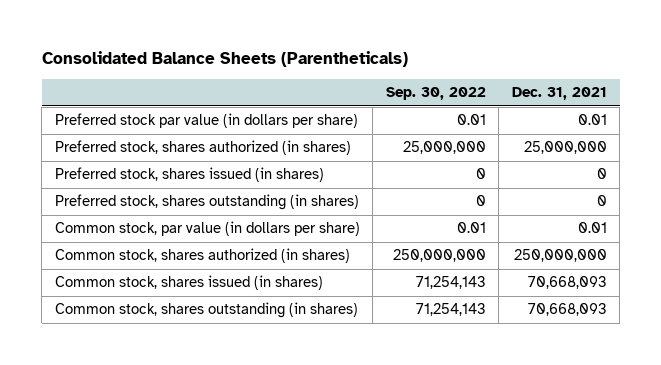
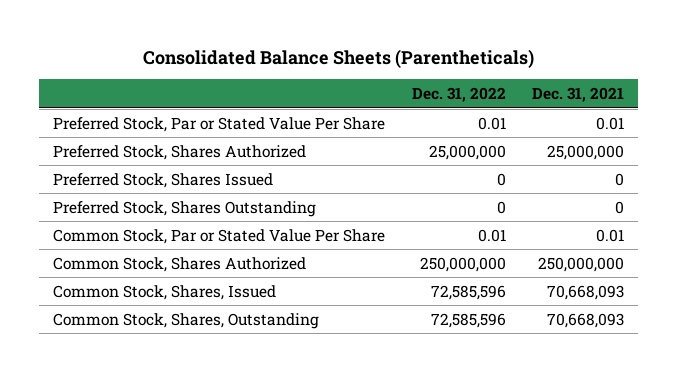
[385,87,486,101] Sep. 30, 2022 -> none
none -> [411,87,506,103] Dec. 31, 2022
[54,113,358,129] Preferred stock par value (in dollars per share) -> [52,116,385,132] Preferred Stock, Par or Stated Value Per Share
[54,140,351,156] Preferred stock, shares authorized (in shares) -> [52,144,306,160] Preferred Stock, Shares Authorized
[54,167,324,183] Preferred stock, shares issued (in shares) -> [52,172,273,188] Preferred Stock, Shares Issued
[54,194,359,211] Preferred stock, shares outstanding (in shares) -> [52,200,316,217] Preferred Stock, Shares Outstanding
[54,221,360,237] Common stock, par value (in dollars per share) -> [52,228,385,244] Common Stock, Par or Stated Value Per Share
[54,248,350,264] Common stock, shares authorized (in shares) -> [52,256,306,272] Common Stock, Shares Authorized
[54,275,323,291] Common stock, shares issued (in shares) -> [52,284,276,300] Common Stock, Shares, Issued
[54,302,358,319] Common stock, shares outstanding (in shares) -> [52,312,319,329] Common Stock, Shares, Outstanding

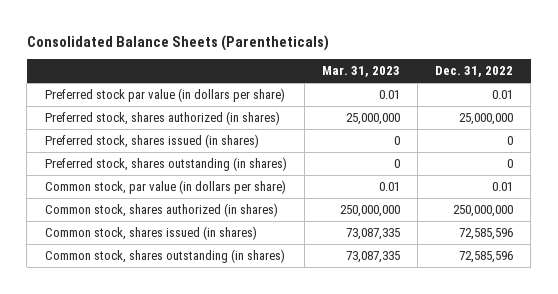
[532,87,625,103] Dec. 31, 2021 -> none
none -> [321,66,400,78] Mar. 31, 2023
[52,116,385,132] Preferred Stock, Par or Stated Value Per Share -> [44,87,285,102] Preferred stock par value (in dollars per share)
[52,144,306,160] Preferred Stock, Shares Authorized -> [44,110,280,125] Preferred stock, shares authorized (in shares)
[52,172,273,188] Preferred Stock, Shares Issued -> [44,133,259,148] Preferred stock, shares issued (in shares)
[52,200,316,217] Preferred Stock, Shares Outstanding -> [44,156,287,171] Preferred stock, shares outstanding (in shares)
[52,228,385,244] Common Stock, Par or Stated Value Per Share -> [44,179,286,194] Common stock, par value (in dollars per share)
[52,256,306,272] Common Stock, Shares Authorized -> [44,202,278,217] Common stock, shares authorized (in shares)
[52,284,276,300] Common Stock, Shares, Issued -> [44,225,257,240] Common stock, shares issued (in shares)
[52,312,319,329] Common Stock, Shares, Outstanding -> [44,248,285,263] Common stock, shares outstanding (in shares)

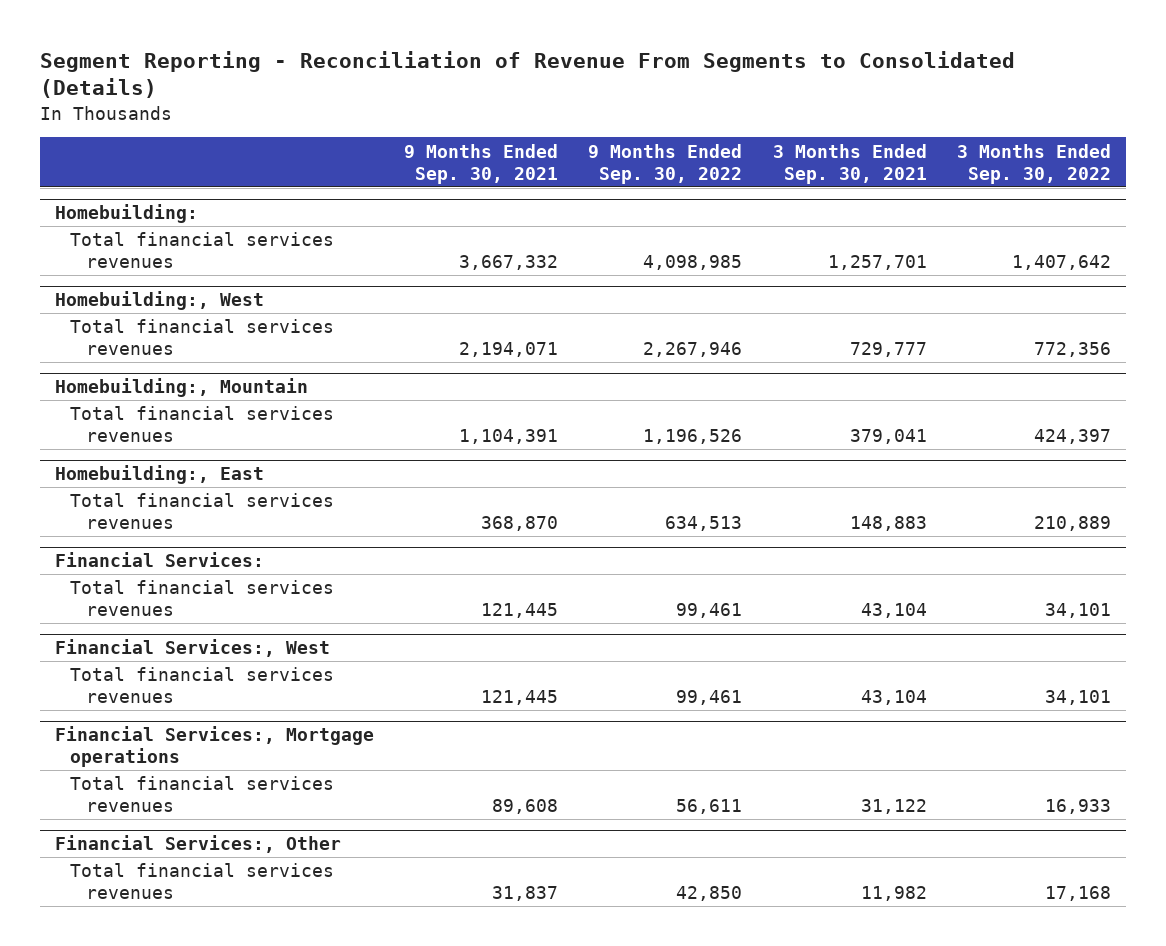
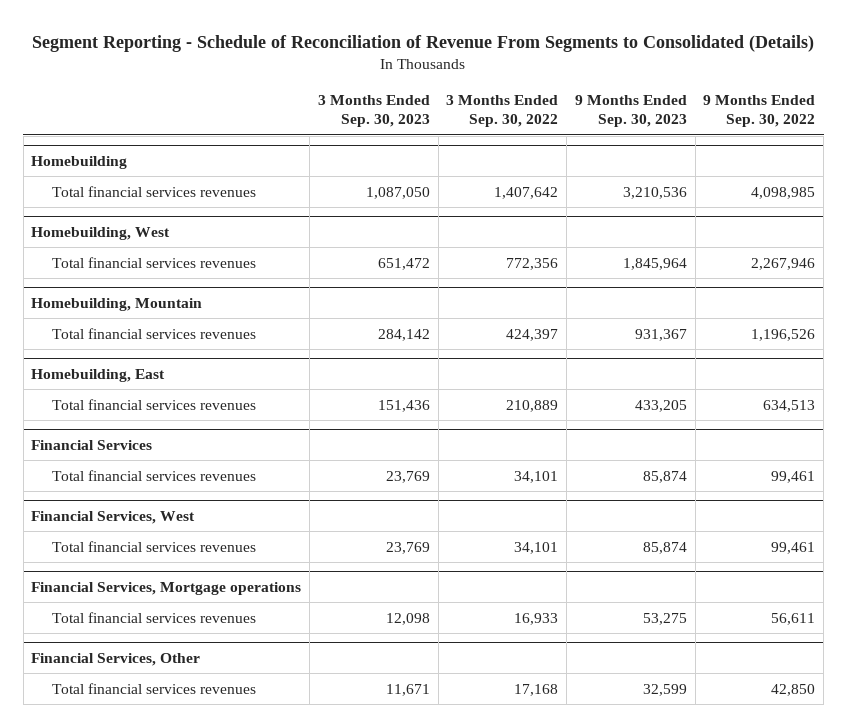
[39,50,1015,99] Segment Reporting - Reconciliation of Revenue From Segments to Consolidated (Details) -> [32,34,815,52] Segment Reporting - Schedule of Reconciliation of Revenue From Segments to Consolidated (Details)
[404,143,559,184] 9 Months Ended Sep. 30, 2021 -> none
[772,143,927,184] 3 Months Ended Sep. 30, 2021 -> none
none -> [317,95,430,128] 3 Months Ended Sep. 30, 2023
none -> [574,95,687,128] 9 Months Ended Sep. 30, 2023
[54,204,198,224] Homebuilding: -> [31,156,128,170] Homebuilding
[54,291,264,311] Homebuilding:, West -> [31,227,171,241] Homebuilding, West
[54,378,308,398] Homebuilding:, Mountain -> [31,298,203,312] Homebuilding, Mountain
[54,465,264,485] Homebuilding:, East -> [31,369,166,383] Homebuilding, East
[54,552,264,568] Financial Services: -> [31,440,153,451] Financial Services
[54,639,330,658] Financial Services:, West -> [31,511,196,525] Financial Services, West
[54,726,374,768] Financial Services:, Mortgage operations -> [31,582,302,596] Financial Services, Mortgage operations
[54,835,341,854] Financial Services:, Other -> [31,653,201,667] Financial Services, Other

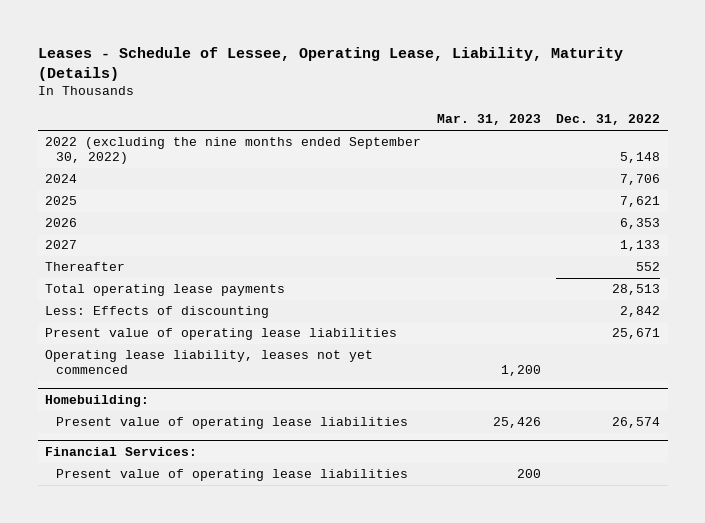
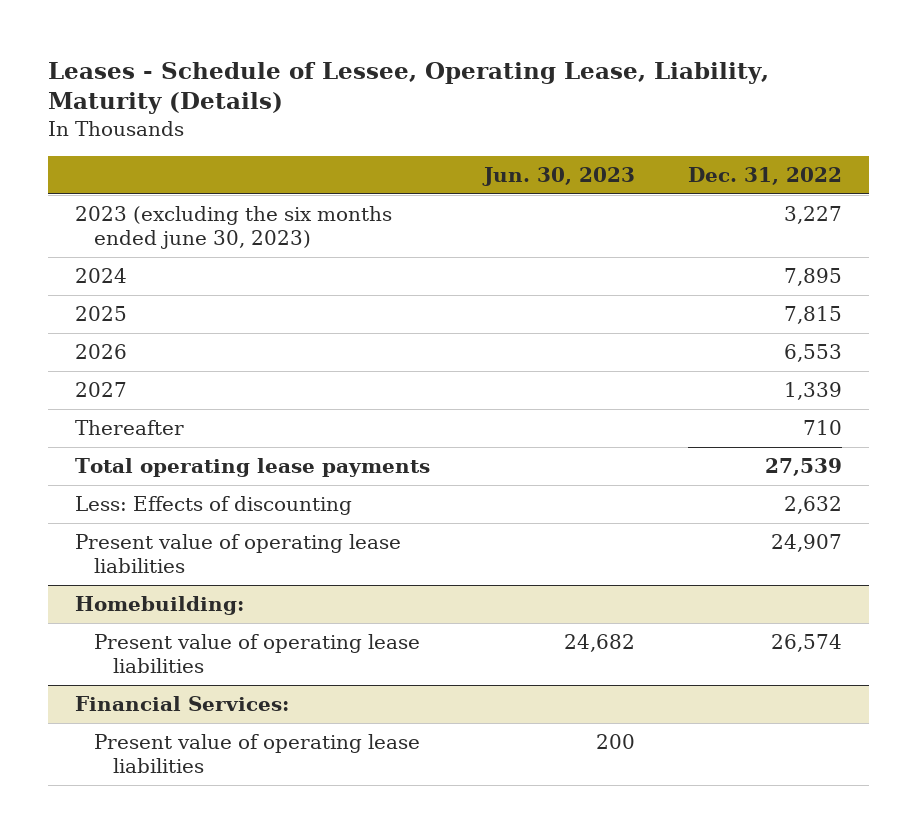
[436,114,541,126] Mar. 31, 2023 -> none
none -> [481,167,635,187] Jun. 30, 2023
[45,350,374,375] Operating lease liability, leases not yet commenced -> none
[45,137,422,165] 2022 (excluding the nine months ended September 30, 2022) -> [75,206,393,250] 2023 (excluding the six months ended june 30, 2023)
[620,152,661,164] 5,148 -> [784,206,843,225] 3,227
[620,174,661,186] 7,706 -> [784,268,843,287] 7,895
[620,196,661,208] 7,621 -> [784,306,843,325] 7,815
[620,218,661,230] 6,353 -> [784,344,843,363] 6,553
[620,240,661,252] 1,133 -> [784,382,843,401] 1,339
[636,262,661,272] 552 -> [803,420,843,436] 710
[612,284,661,296] 28,513 -> [765,458,843,477] 27,539
[620,306,661,318] 2,842 -> [784,496,843,515] 2,632
[612,328,661,340] 25,671 -> [771,534,843,553] 24,907

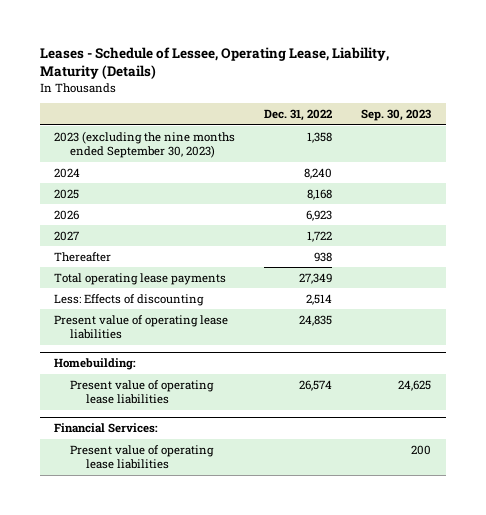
[481,167,635,187] Jun. 30, 2023 -> none
none -> [361,108,432,121] Sep. 30, 2023
[75,206,393,250] 2023 (excluding the six months ended june 30, 2023) -> [54,130,236,159] 2023 (excluding the nine months ended September 30, 2023)
[784,206,843,225] 3,227 -> [307,131,333,143] 1,358
[784,268,843,287] 7,895 -> [304,167,333,179] 8,240
[784,306,843,325] 7,815 -> [307,188,333,200] 8,168
[784,344,843,363] 6,553 -> [306,209,333,221] 6,923
[784,382,843,401] 1,339 -> [307,230,333,242] 1,722
[803,420,843,436] 710 -> [314,251,333,262] 938
[765,458,843,477] 27,539 -> [299,272,333,284] 27,349
[784,496,843,515] 2,632 -> [306,293,333,305] 2,514
[771,534,843,553] 24,907 -> [299,314,333,326] 24,835

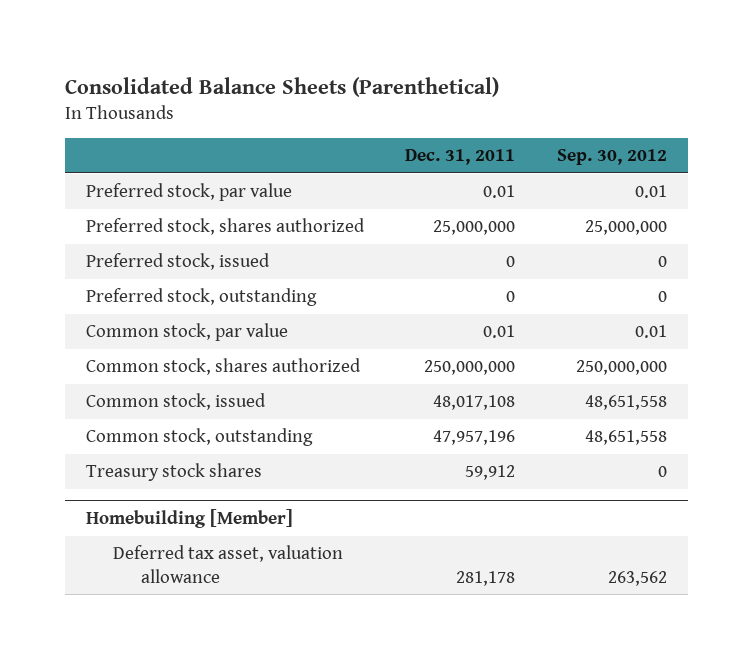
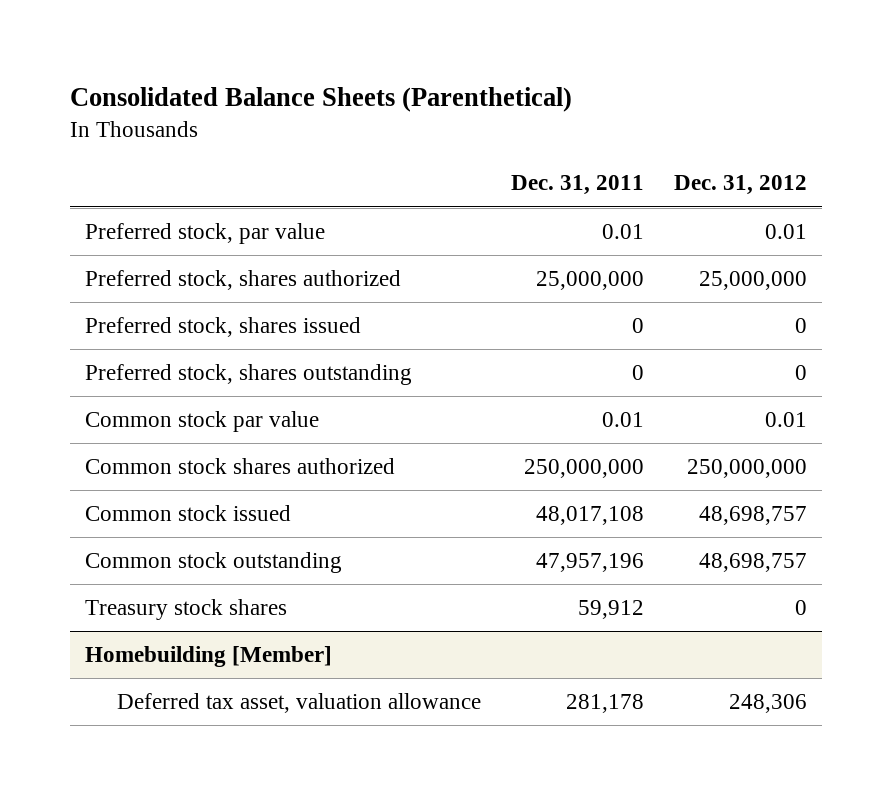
[556,148,667,165] Sep. 30, 2012 -> none
none -> [674,175,808,196] Dec. 31, 2012
[85,253,270,271] Preferred stock, issued -> [85,316,362,337] Preferred stock, shares issued
[85,288,317,307] Preferred stock, outstanding -> [85,363,413,385] Preferred stock, shares outstanding
[85,323,288,342] Common stock, par value -> [85,410,320,432] Common stock par value
[85,358,361,376] Common stock, shares authorized -> [85,457,396,474] Common stock shares authorized
[85,393,266,411] Common stock, issued -> [85,504,292,521] Common stock issued
[85,428,313,447] Common stock, outstanding -> [85,551,343,573] Common stock outstanding

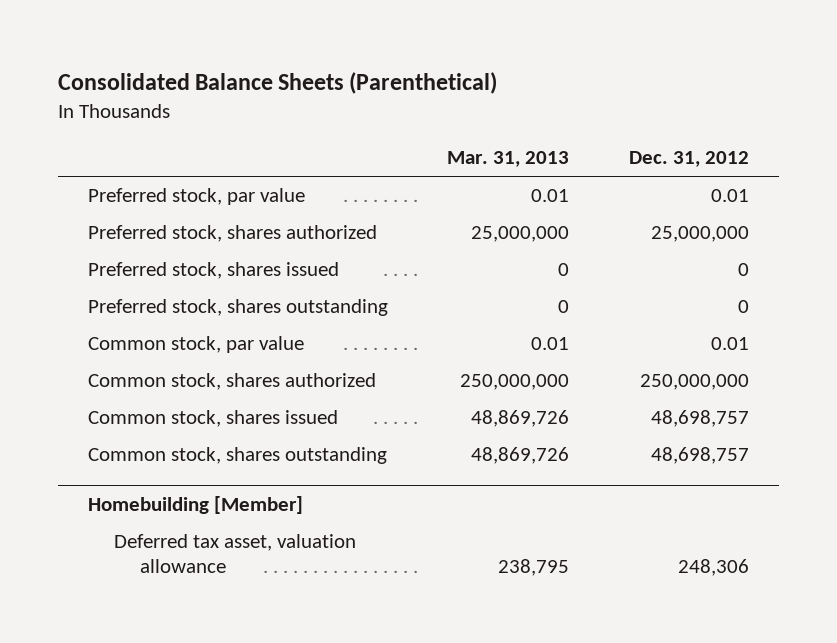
[511,175,645,196] Dec. 31, 2011 -> none
none -> [447,151,570,168] Mar. 31, 2013
[85,598,288,620] Treasury stock shares -> none
[85,410,320,432] Common stock par value -> [87,336,304,354] Common stock, par value
[85,457,396,474] Common stock shares authorized -> [87,373,376,391] Common stock, shares authorized
[85,504,292,521] Common stock issued -> [87,410,338,428] Common stock, shares issued
[85,551,343,573] Common stock outstanding -> [87,447,387,465] Common stock, shares outstanding

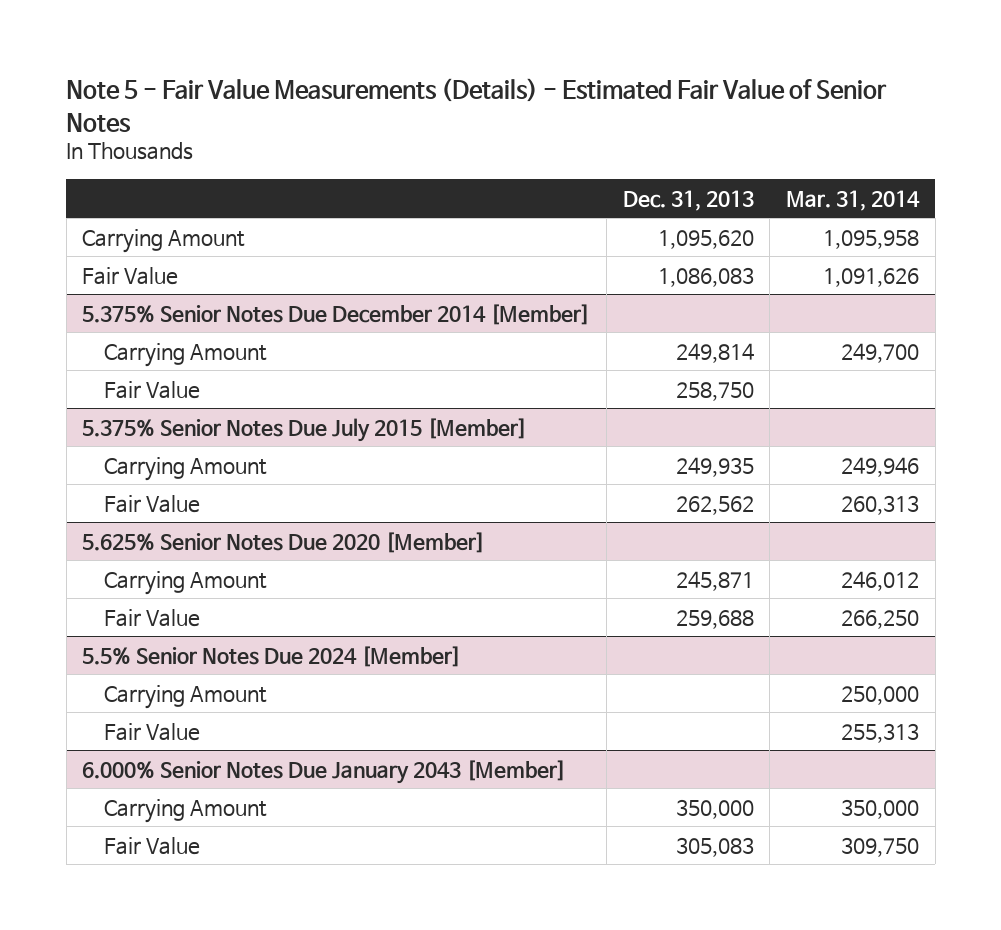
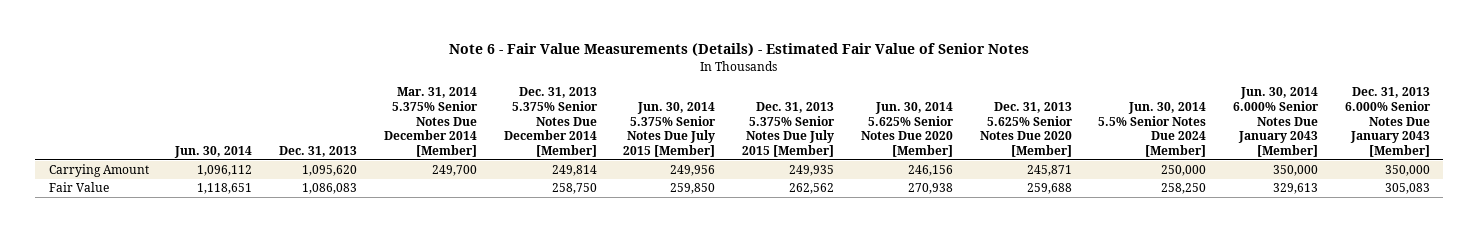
[66,78,888,133] Note 5 - Fair Value Measurements (Details) - Estimated Fair Value of Senior Notes -> [449,43,1030,57] Note 6 - Fair Value Measurements (Details) - Estimated Fair Value of Senior Notes
[785,189,920,211] Mar. 31, 2014 -> none
none -> [174,146,253,159] Jun. 30, 2014
none -> [383,87,478,158] Mar. 31, 2014 5.375% Senior Notes Due December 2014 [Member]
none -> [503,87,598,158] Dec. 31, 2013 5.375% Senior Notes Due December 2014 [Member]
none -> [623,101,717,158] Jun. 30, 2014 5.375% Senior Notes Due July 2015 [Member]
none -> [742,101,836,158] Dec. 31, 2013 5.375% Senior Notes Due July 2015 [Member]
none -> [860,101,954,158] Jun. 30, 2014 5.625% Senior Notes Due 2020 [Member]
none -> [979,101,1073,158] Dec. 31, 2013 5.625% Senior Notes Due 2020 [Member]
none -> [1098,101,1207,158] Jun. 30, 2014 5.5% Senior Notes Due 2024 [Member]
none -> [1233,87,1320,158] Jun. 30, 2014 6.000% Senior Notes Due January 2043 [Member]
none -> [1344,87,1431,158] Dec. 31, 2013 6.000% Senior Notes Due January 2043 [Member]
[82,303,591,325] 5.375% Senior Notes Due December 2014 [Member] -> none
[103,342,267,367] Carrying Amount -> none
[103,380,200,399] Fair Value -> none
[82,417,528,442] 5.375% Senior Notes Due July 2015 [Member] -> none
[103,456,267,481] Carrying Amount -> none
[103,494,200,513] Fair Value -> none
[82,531,486,553] 5.625% Senior Notes Due 2020 [Member] -> none
[103,570,267,595] Carrying Amount -> none
[103,608,200,627] Fair Value -> none
[82,645,462,667] 5.5% Senior Notes Due 2024 [Member] -> none
[103,684,267,709] Carrying Amount -> none
[103,722,200,741] Fair Value -> none
[82,759,567,784] 6.000% Senior Notes Due January 2043 [Member] -> none
[103,798,267,823] Carrying Amount -> none
[103,836,200,855] Fair Value -> none

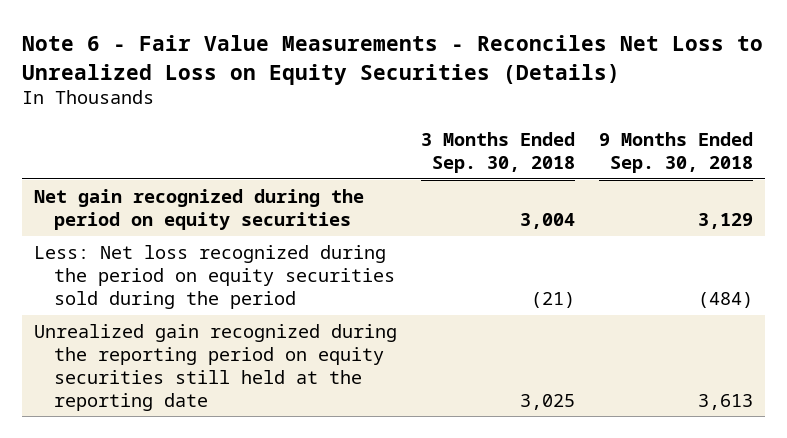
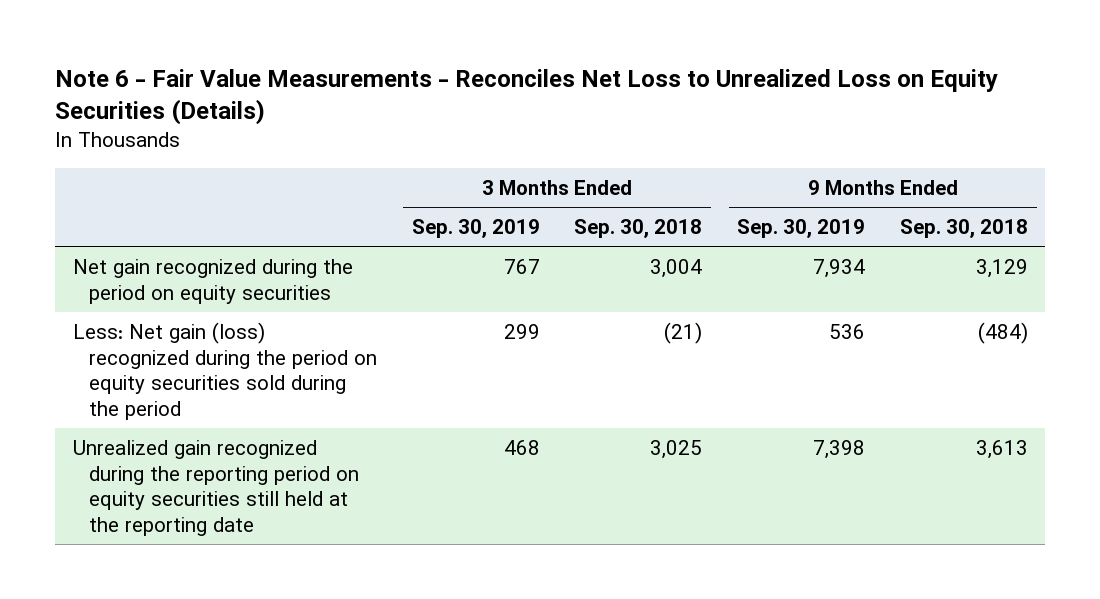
none -> [411,219,540,239] Sep. 30, 2019
none -> [737,219,866,239] Sep. 30, 2019
[34,245,395,309] Less: Net loss recognized during the period on equity securities sold during the period -> [72,321,377,420] Less: Net gain (loss) recognized during the period on equity securities sold during the period

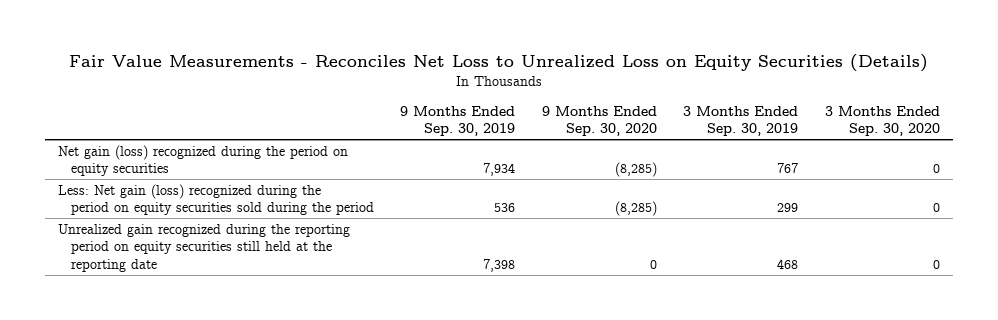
[55,69,999,126] Note 6 - Fair Value Measurements - Reconciles Net Loss to Unrealized Loss on Equity Securities (Details) -> [68,53,928,72] Fair Value Measurements - Reconciles Net Loss to Unrealized Loss on Equity Securities (Details)
[574,219,703,239] Sep. 30, 2018 -> none
[899,219,1028,239] Sep. 30, 2018 -> none
none -> [541,105,657,137] 9 Months Ended Sep. 30, 2020
none -> [824,105,940,137] 3 Months Ended Sep. 30, 2020
[72,258,353,304] Net gain recognized during the period on equity securities -> [57,144,348,177] Net gain (loss) recognized during the period on equity securities

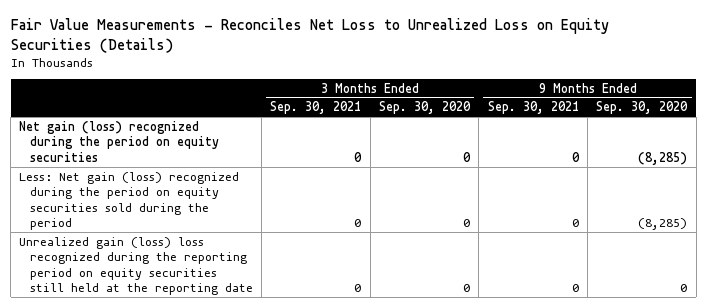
[400,105,516,137] 9 Months Ended Sep. 30, 2019 -> none
[683,105,799,137] 3 Months Ended Sep. 30, 2019 -> none
none -> [270,101,362,115] Sep. 30, 2021
none -> [487,101,579,115] Sep. 30, 2021
[57,223,350,272] Unrealized gain recognized during the reporting period on equity securities still held at the reporting date -> [19,236,253,296] Unrealized gain (loss) loss recognized during the reporting period on equity securities still held at the reporting date

